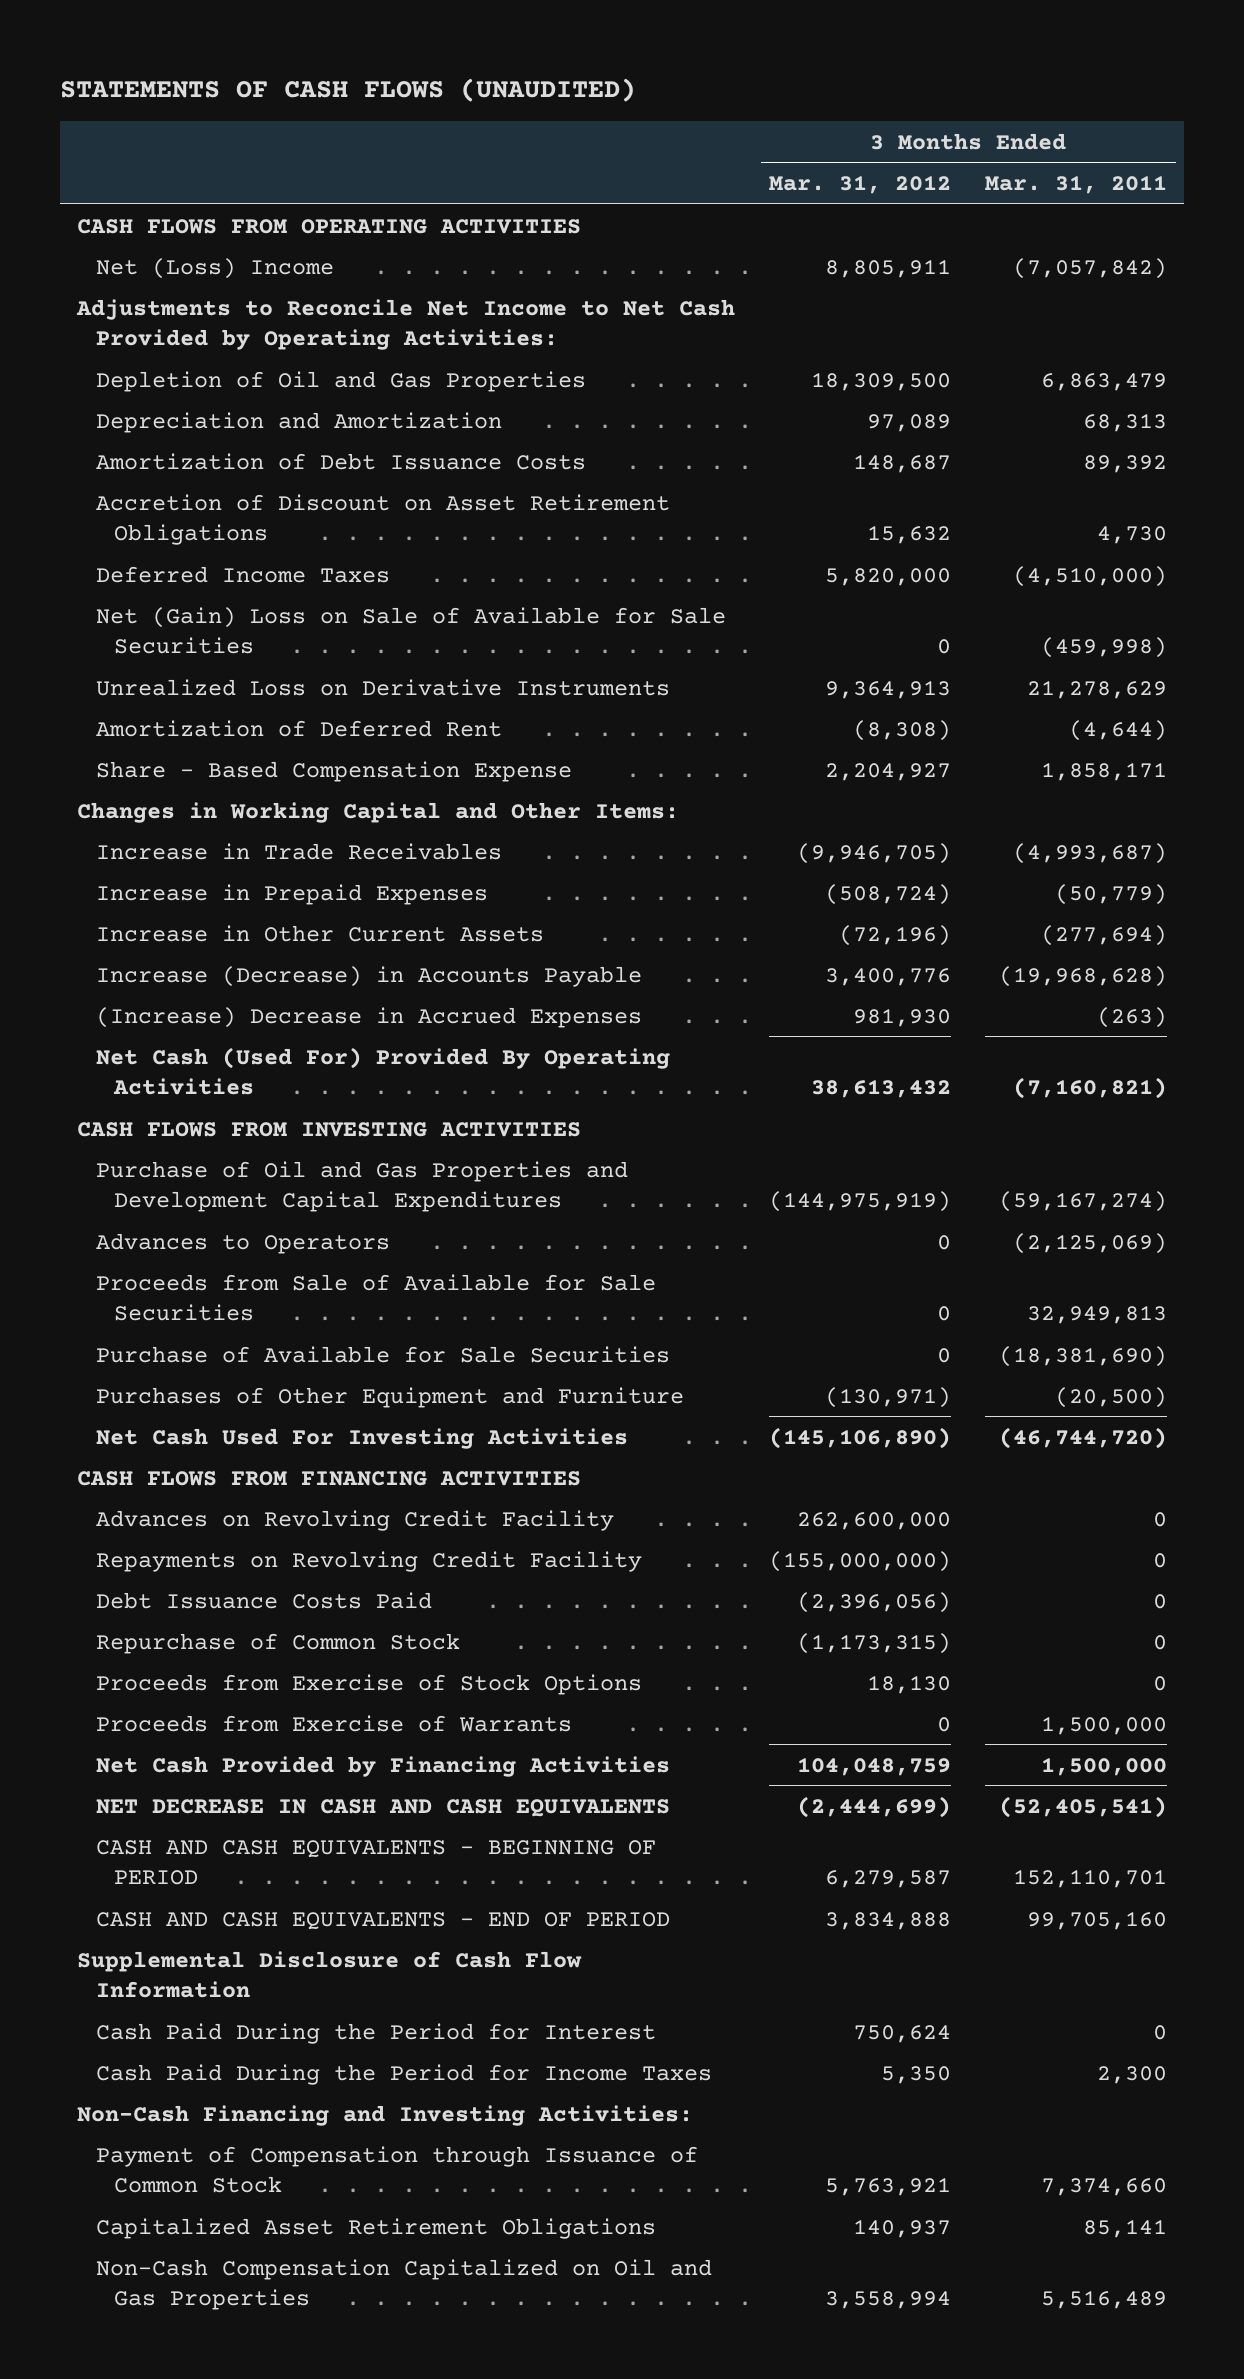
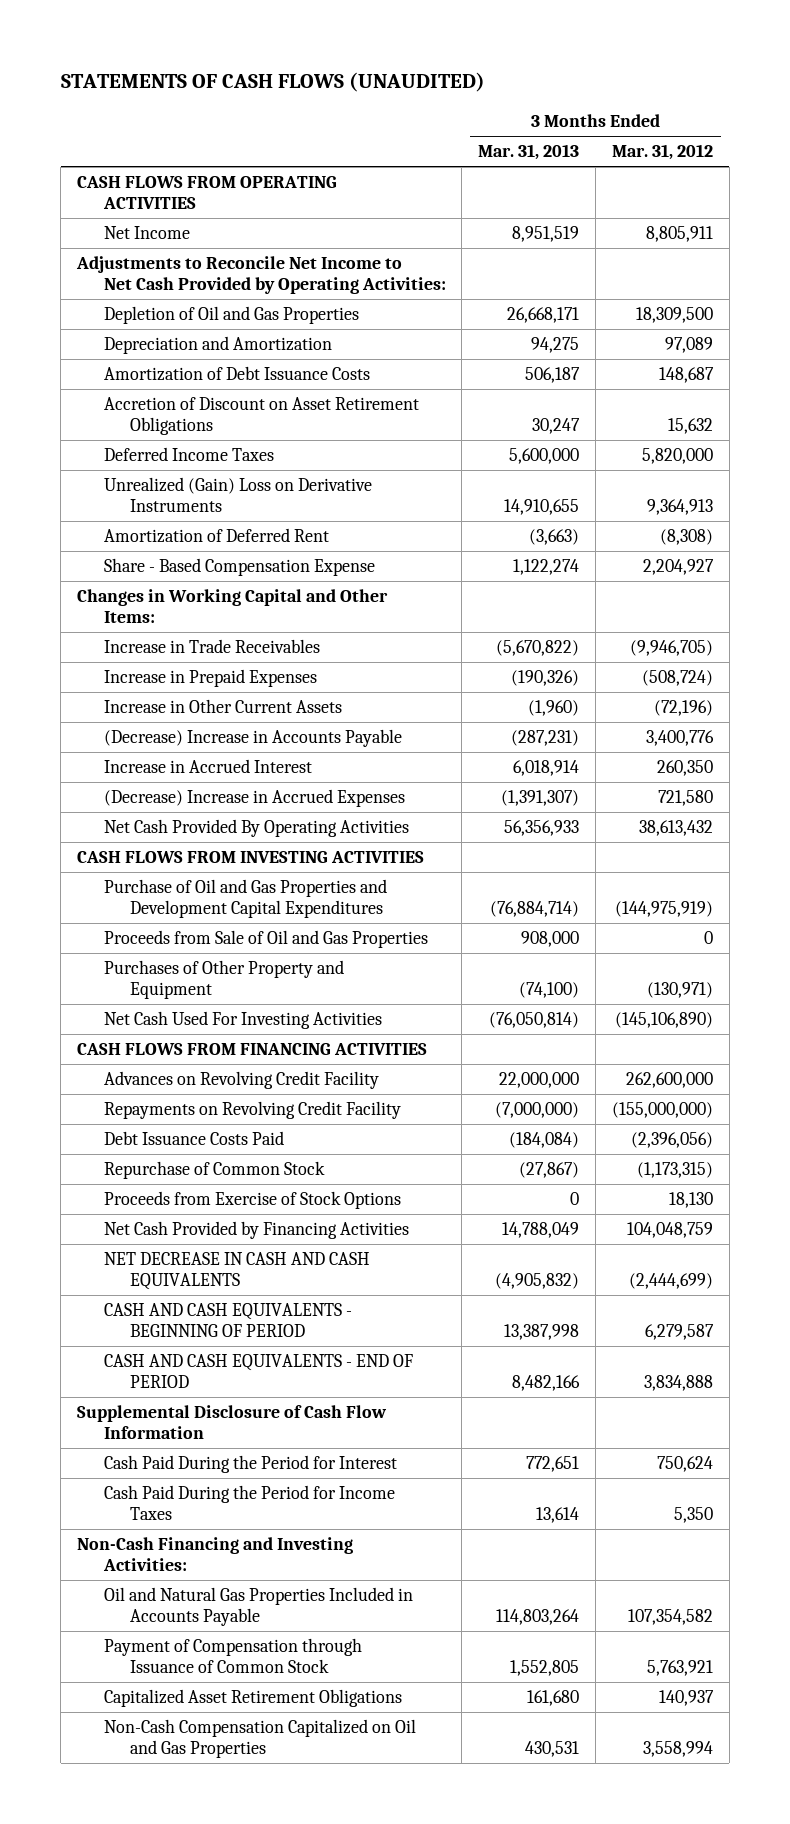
[985,174,1168,194] Mar. 31, 2011 -> none
none -> [478,144,580,161] Mar. 31, 2013
[95,257,334,279] Net (Loss) Income -> [103,226,190,240] Net Income
[95,606,726,654] Net (Gain) Loss on Sale of Available for Sale Securities -> none
[95,678,670,696] Unrealized Loss on Derivative Instruments -> [103,477,372,513] Unrealized (Gain) Loss on Derivative Instruments
[95,965,642,987] Increase (Decrease) in Accounts Payable -> [103,729,402,748] (Decrease) Increase in Accounts Payable
none -> [103,759,312,774] Increase in Accrued Interest
[95,1006,642,1028] (Increase) Decrease in Accrued Expenses -> [103,789,405,808] (Decrease) Increase in Accrued Expenses
[853,1007,952,1027] 981,930 -> [658,790,714,807] 721,580
[95,1046,670,1095] Net Cash (Used For) Provided By Operating Activities -> [103,819,409,838] Net Cash Provided By Operating Activities
[95,1232,390,1254] Advances to Operators -> none
[95,1273,656,1321] Proceeds from Sale of Available for Sale Securities -> none
[95,1345,670,1363] Purchase of Available for Sale Securities -> none
none -> [103,930,428,949] Proceeds from Sale of Oil and Gas Properties
[95,1386,684,1408] Purchases of Other Equipment and Furniture -> [103,960,344,1000] Purchases of Other Property and Equipment
[95,1714,572,1732] Proceeds from Exercise of Warrants -> none
none -> [103,1587,413,1627] Oil and Natural Gas Properties Included in Accounts Payable

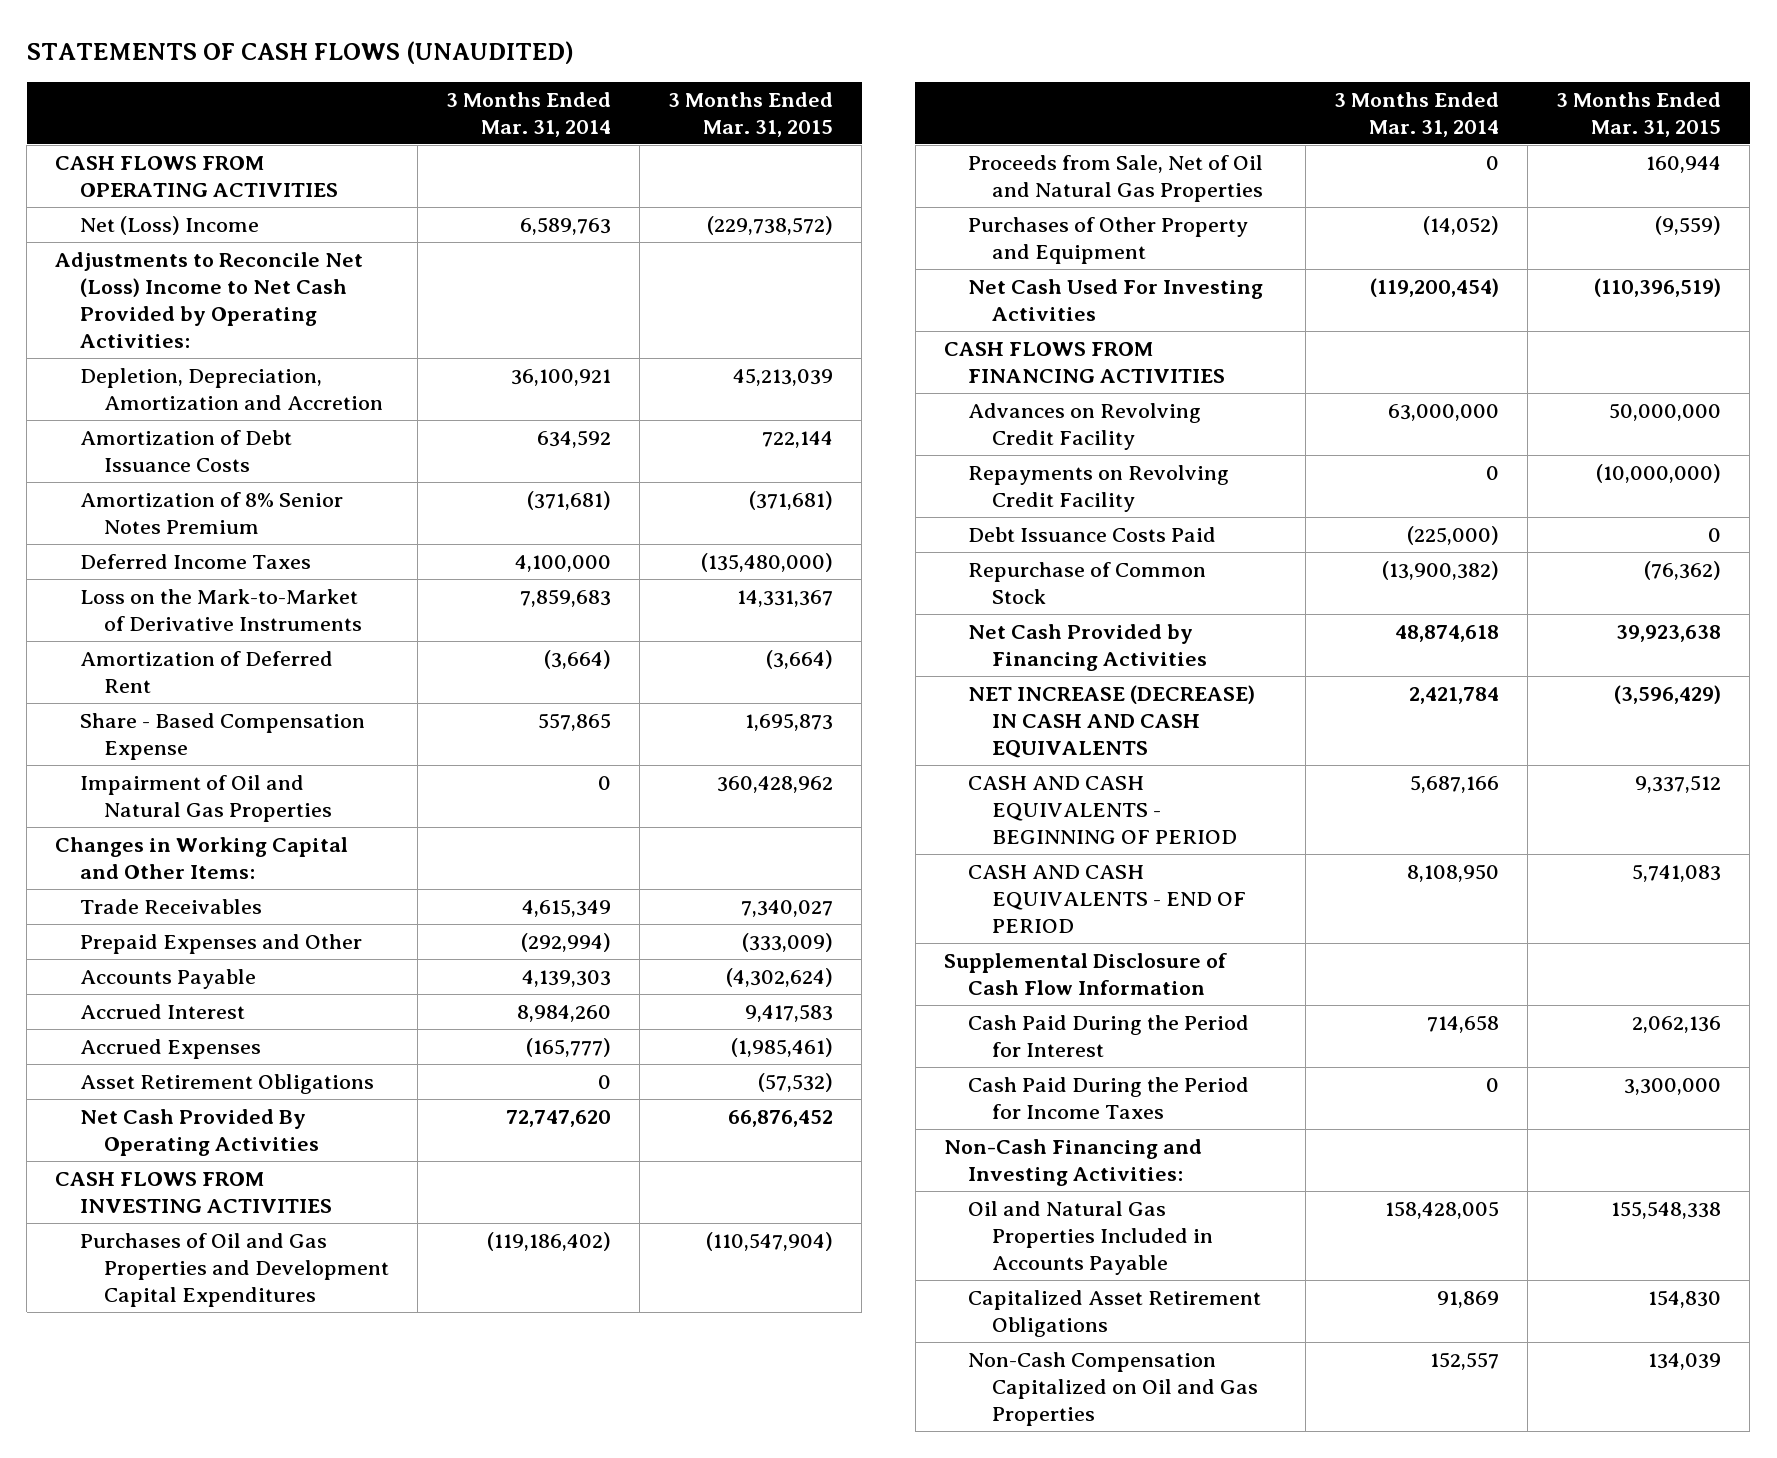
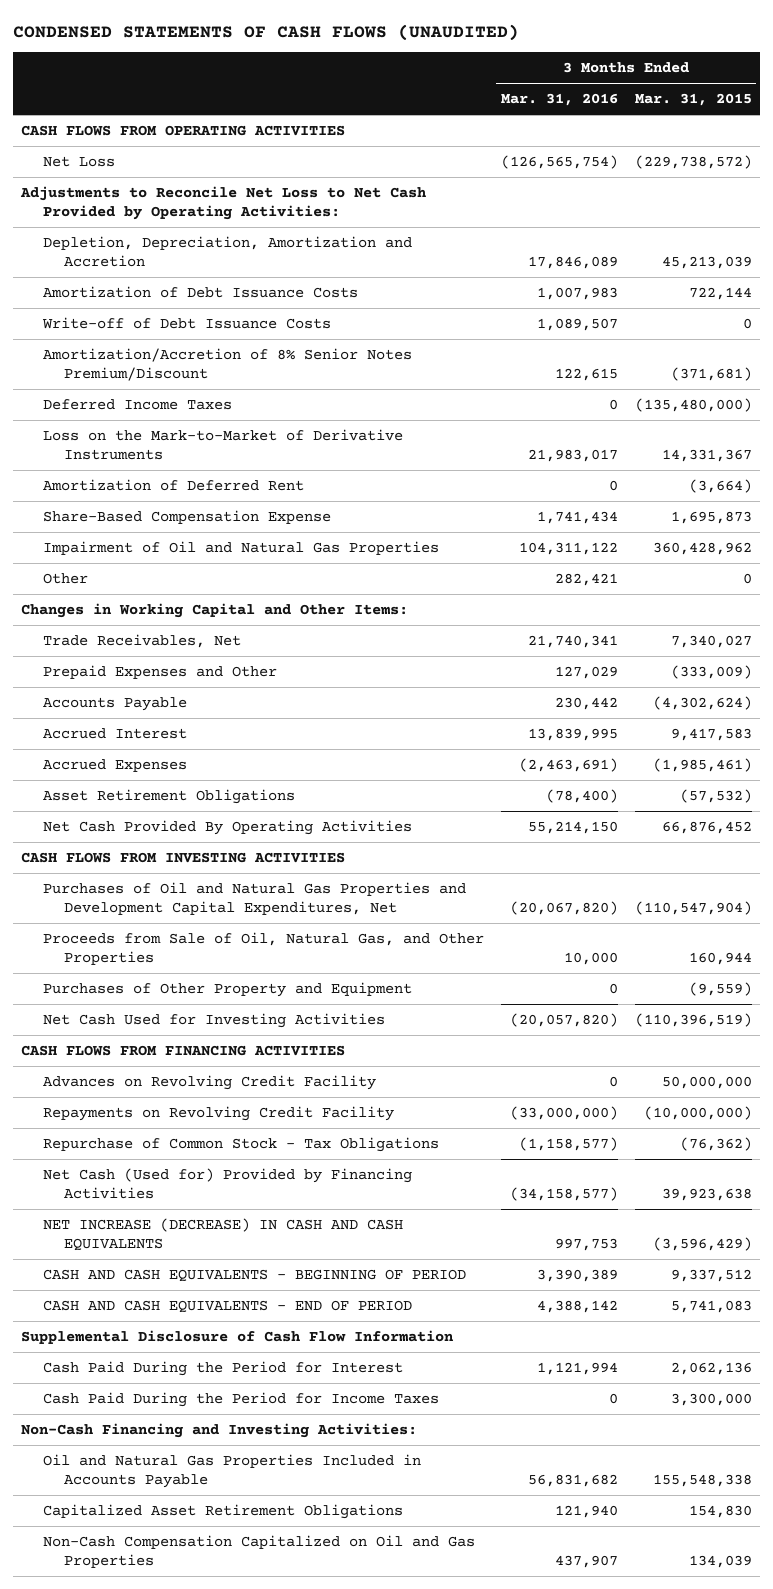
[26,41,574,65] STATEMENTS OF CASH FLOWS (UNAUDITED) -> [12,23,519,41] CONDENSED STATEMENTS OF CASH FLOWS (UNAUDITED)
[446,91,612,137] 3 Months Ended Mar. 31, 2014 -> none
none -> [500,93,618,107] Mar. 31, 2016
[79,216,259,236] Net (Loss) Income -> [42,155,115,167] Net Loss
[55,252,364,348] Adjustments to Reconcile Net (Loss) Income to Net Cash Provided by Operating Activities: -> [20,185,427,221] Adjustments to Reconcile Net Loss to Net Cash Provided by Operating Activities:
none -> [41,316,331,329] Write-off of Debt Issuance Costs
[79,492,343,534] Amortization of 8% Senior Notes Premium -> [42,347,412,382] Amortization/Accretion of 8% Senior Notes Premium/Discount
[79,713,365,760] Share - Based Compensation Expense -> [42,509,331,524] Share-Based Compensation Expense
none -> [42,572,88,584] Other
[79,899,262,915] Trade Receivables -> [42,633,241,648] Trade Receivables, Net
[79,1233,390,1307] Purchases of Oil and Gas Properties and Development Capital Expenditures -> [42,881,466,916] Purchases of Oil and Natural Gas Properties and Development Capital Expenditures, Net
[968,155,1264,202] Proceeds from Sale, Net of Oil and Natural Gas Properties -> [42,931,484,966] Proceeds from Sale of Oil, Natural Gas, and Other Properties
[968,279,1264,321] Net Cash Used For Investing Activities -> [42,1012,385,1028] Net Cash Used for Investing Activities
[968,527,1217,543] Debt Issuance Costs Paid -> none
[968,562,1207,604] Repurchase of Common Stock -> [42,1136,439,1152] Repurchase of Common Stock - Tax Obligations
[968,624,1208,671] Net Cash Provided by Financing Activities -> [42,1167,412,1200] Net Cash (Used for) Provided by Financing Activities

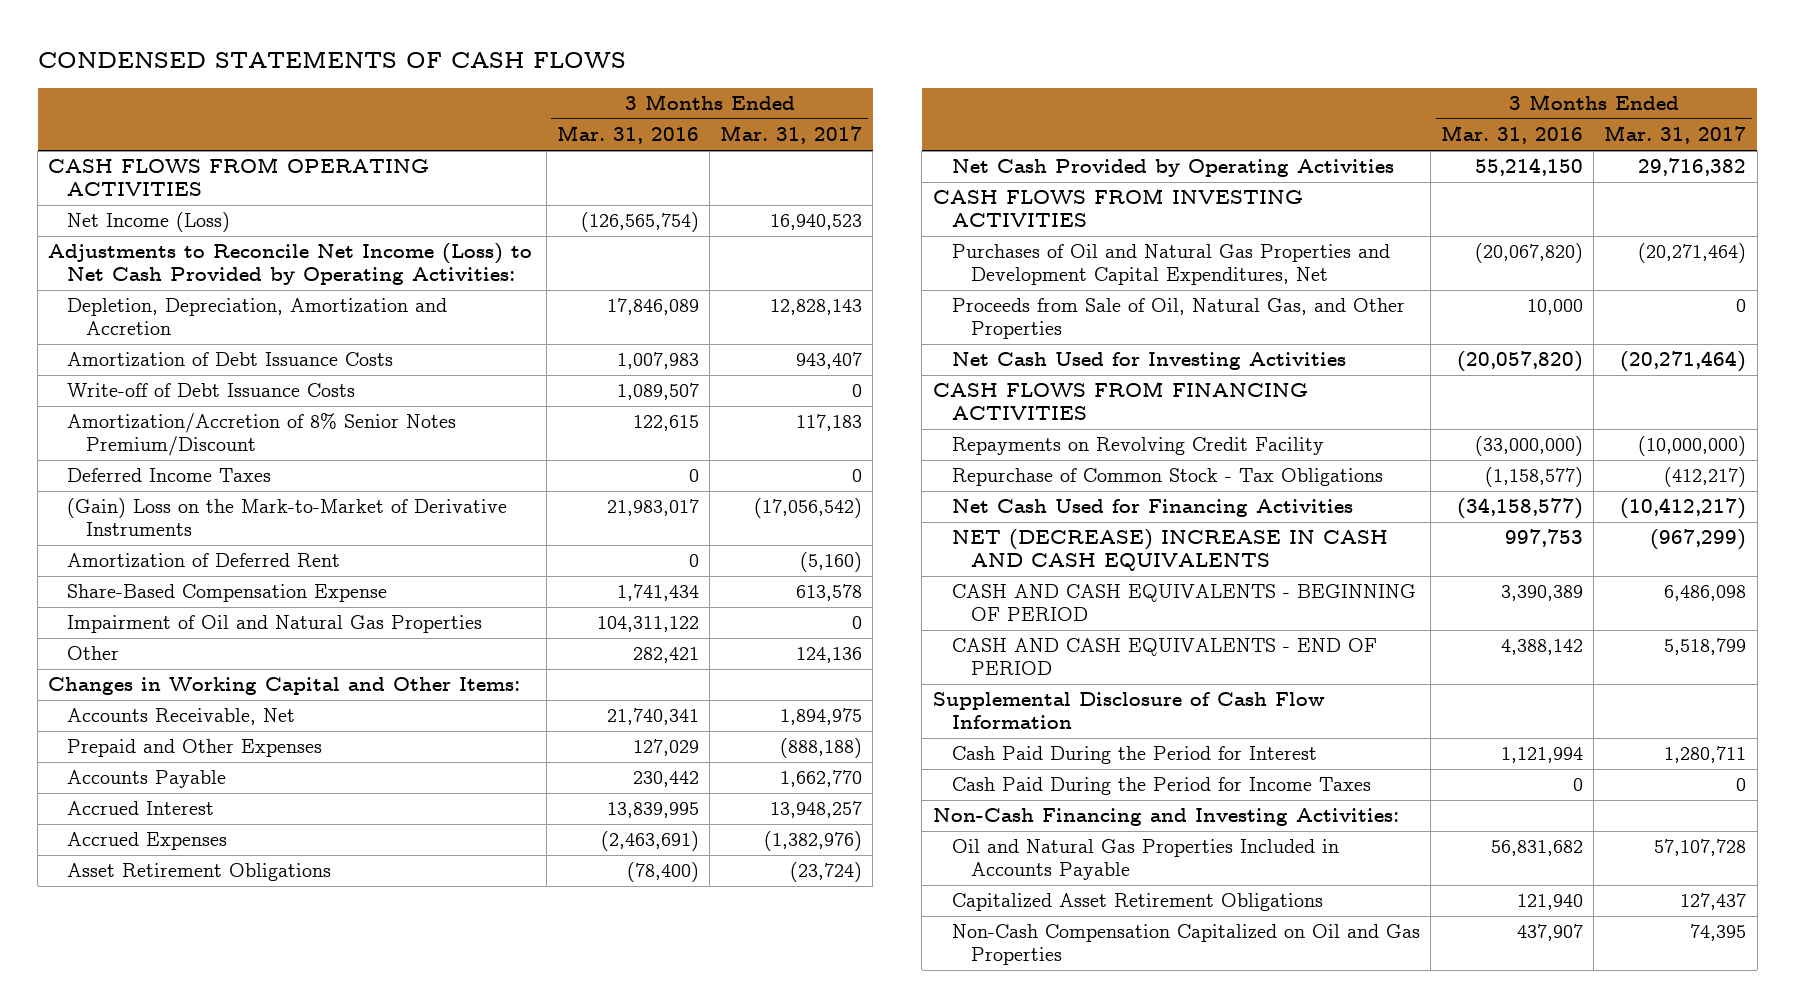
[12,23,519,41] CONDENSED STATEMENTS OF CASH FLOWS (UNAUDITED) -> [37,51,626,69] CONDENSED STATEMENTS OF CASH FLOWS
[634,93,752,107] Mar. 31, 2015 -> none
none -> [720,125,863,145] Mar. 31, 2017
[42,155,115,167] Net Loss -> [67,212,231,233] Net Income (Loss)
[20,185,427,221] Adjustments to Reconcile Net Loss to Net Cash Provided by Operating Activities: -> [48,243,533,286] Adjustments to Reconcile Net Income (Loss) to Net Cash Provided by Operating Activities:
[42,428,403,461] Loss on the Mark-to-Market of Derivative Instruments -> [67,498,508,537] (Gain) Loss on the Mark-to-Market of Derivative Instruments
[42,633,241,648] Trade Receivables, Net -> [67,708,296,726] Accounts Receivable, Net
[42,664,277,679] Prepaid Expenses and Other -> [67,739,323,758] Prepaid and Other Expenses
[42,819,412,835] Net Cash Provided By Operating Activities -> [951,159,1394,178] Net Cash Provided by Operating Activities
[42,981,412,997] Purchases of Other Property and Equipment -> none
[42,1074,376,1090] Advances on Revolving Credit Facility -> none
[42,1167,412,1200] Net Cash (Used for) Provided by Financing Activities -> [951,499,1353,518] Net Cash Used for Financing Activities
[42,1217,403,1252] NET INCREASE (DECREASE) IN CASH AND CASH EQUIVALENTS -> [951,529,1388,572] NET (DECREASE) INCREASE IN CASH AND CASH EQUIVALENTS

